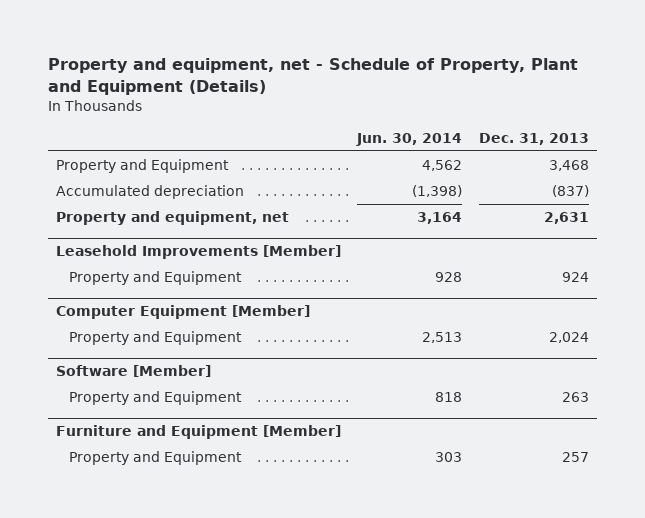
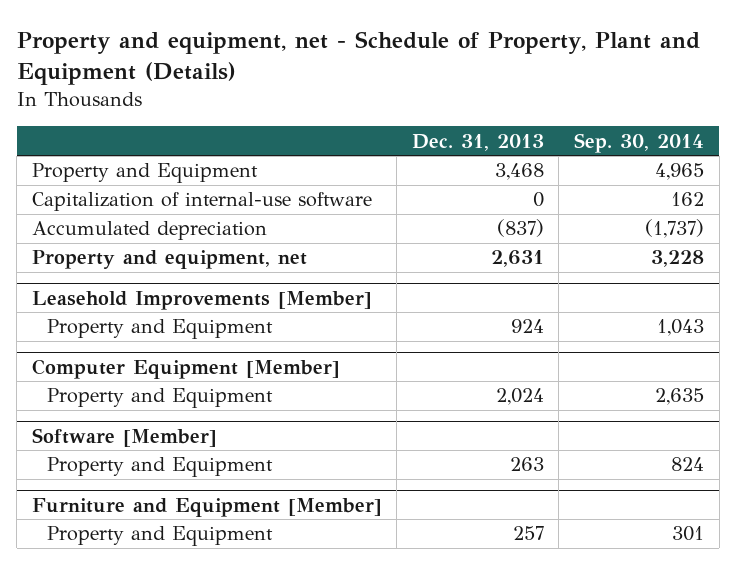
[356,132,463,146] Jun. 30, 2014 -> none
none -> [573,132,704,153] Sep. 30, 2014
none -> [31,192,372,212] Capitalization of internal-use software

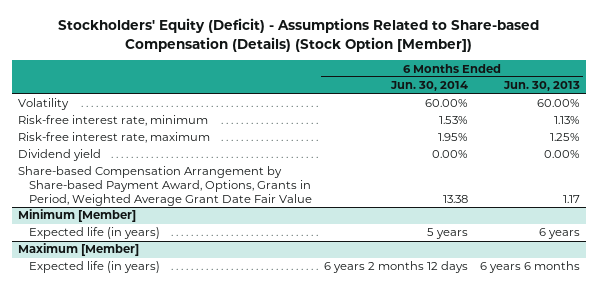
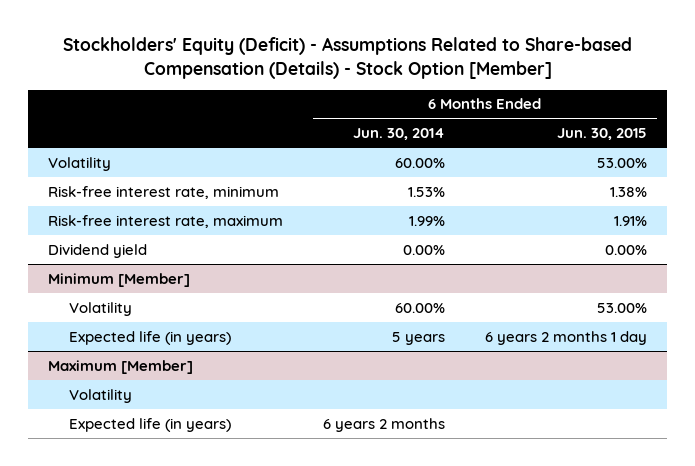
[58,18,540,52] Stockholders' Equity (Deficit) - Assumptions Related to Share-based Compensation (Details) (Stock Option [Member]) -> [62,37,632,79] Stockholders' Equity (Deficit) - Assumptions Related to Share-based Compensation (Details) - Stock Option [Member]
[503,81,581,92] Jun. 30, 2013 -> none
none -> [557,128,648,141] Jun. 30, 2015
[438,133,469,142] 1.95% -> [409,215,446,226] 1.99%
[18,166,312,206] Share-based Compensation Arrangement by Share-based Payment Award, Options, Grants in Period, Weighted Average Grant Date Fair Value -> none
none -> [68,301,132,316] Volatility
none -> [68,388,132,403] Volatility
[324,261,469,274] 6 years 2 months 12 days -> [323,417,446,432] 6 years 2 months

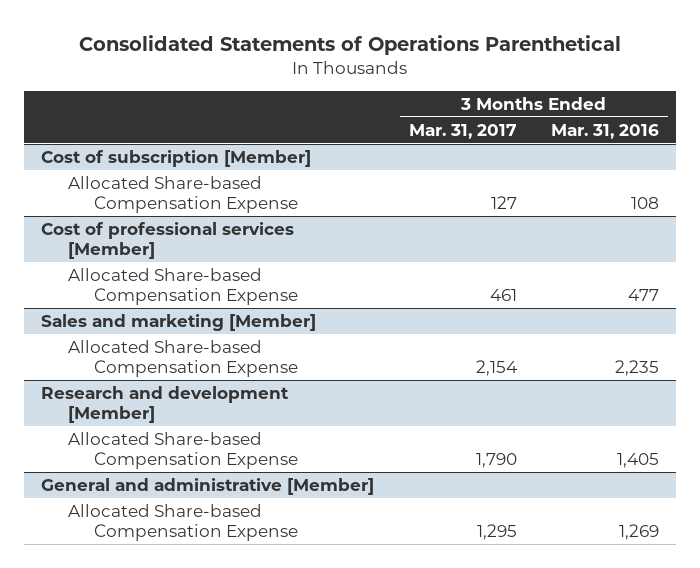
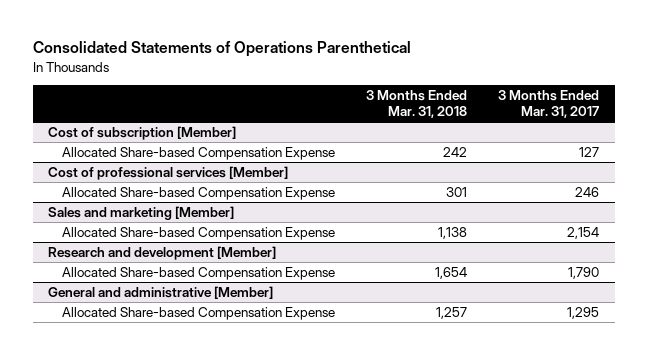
[551,123,660,139] Mar. 31, 2016 -> none
none -> [366,89,468,119] 3 Months Ended Mar. 31, 2018
[489,288,517,301] 461 -> [575,186,600,197] 246

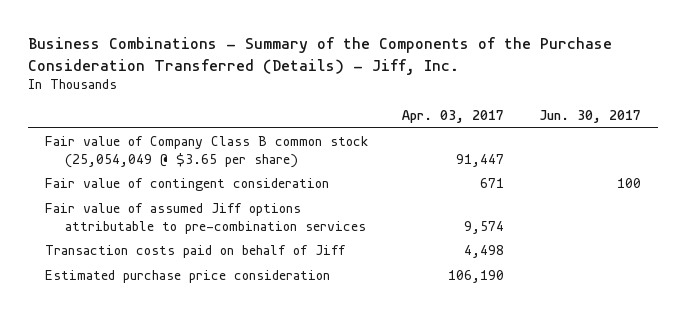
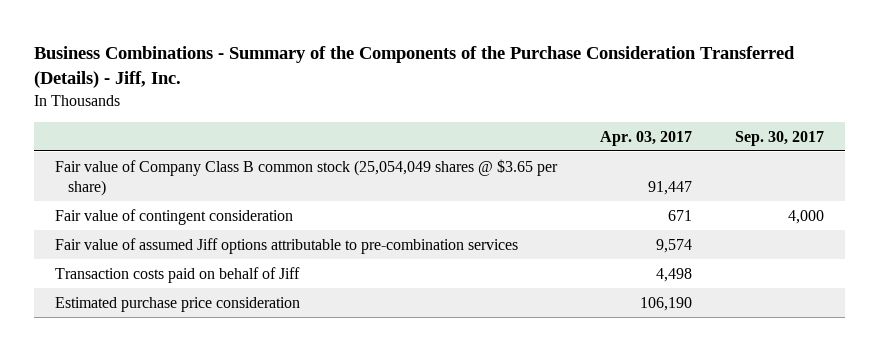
[538,110,641,124] Jun. 30, 2017 -> none
none -> [734,130,824,146] Sep. 30, 2017
[44,136,368,168] Fair value of Company Class B common stock (25,054,049 @ $3.65 per share) -> [55,158,559,196] Fair value of Company Class B common stock (25,054,049 shares @ $3.65 per share)

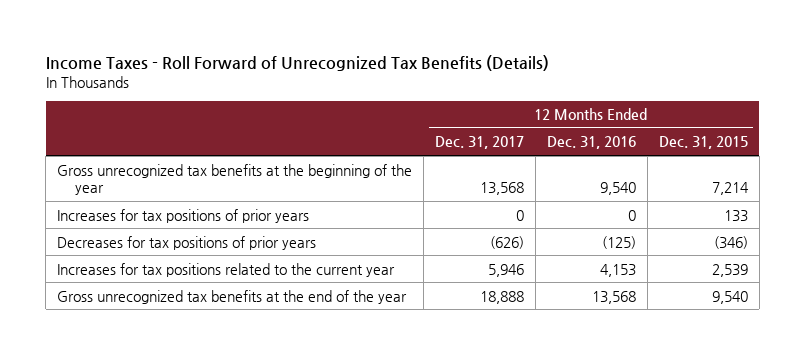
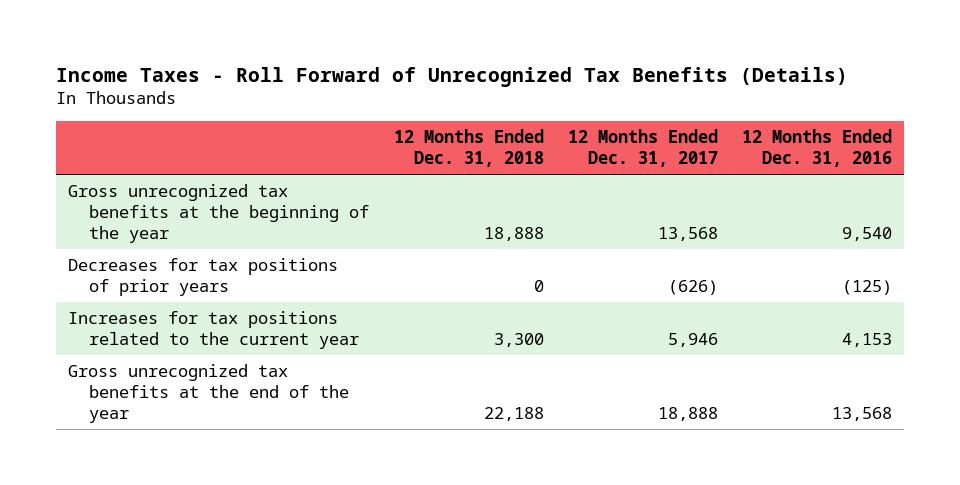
[658,136,748,150] Dec. 31, 2015 -> none
none -> [393,129,544,168] 12 Months Ended Dec. 31, 2018
[57,208,310,223] Increases for tax positions of prior years -> none

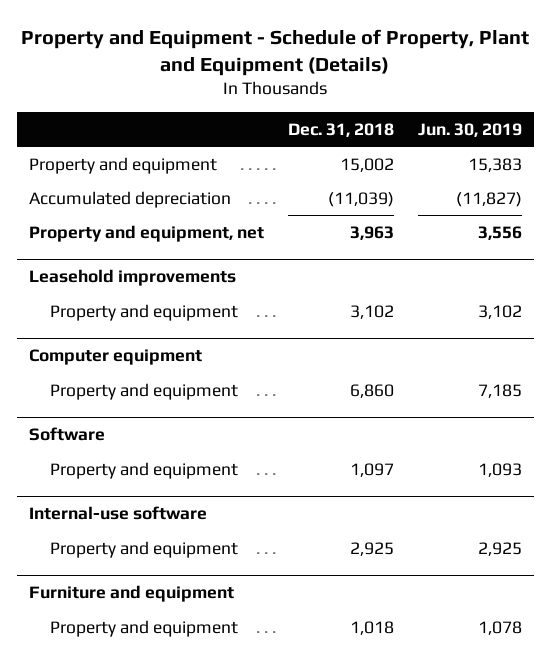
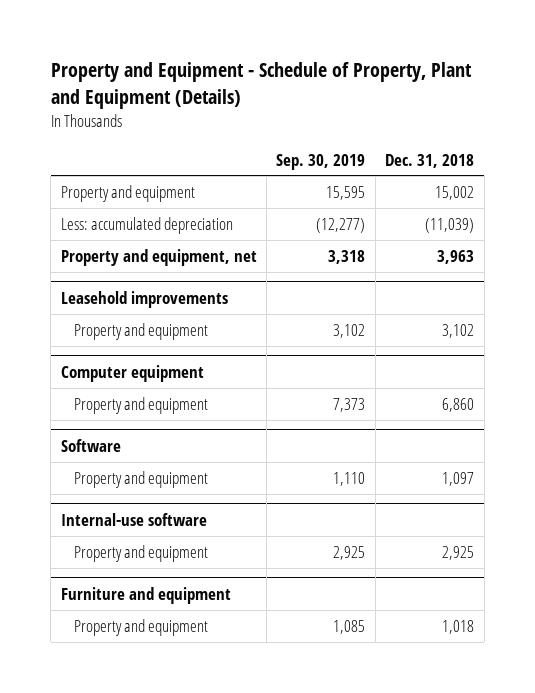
[417,122,522,137] Jun. 30, 2019 -> none
none -> [276,153,366,170] Sep. 30, 2019
[28,190,231,208] Accumulated depreciation -> [60,216,233,234] Less: accumulated depreciation

